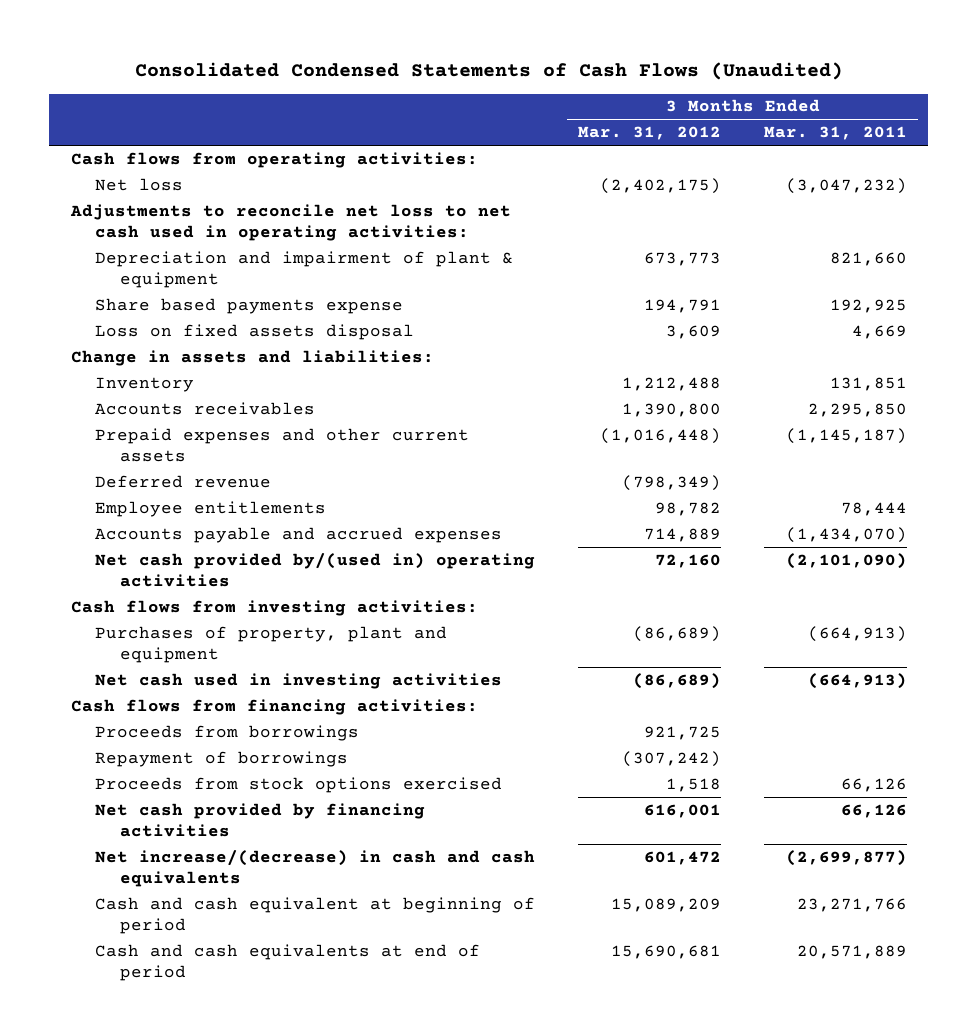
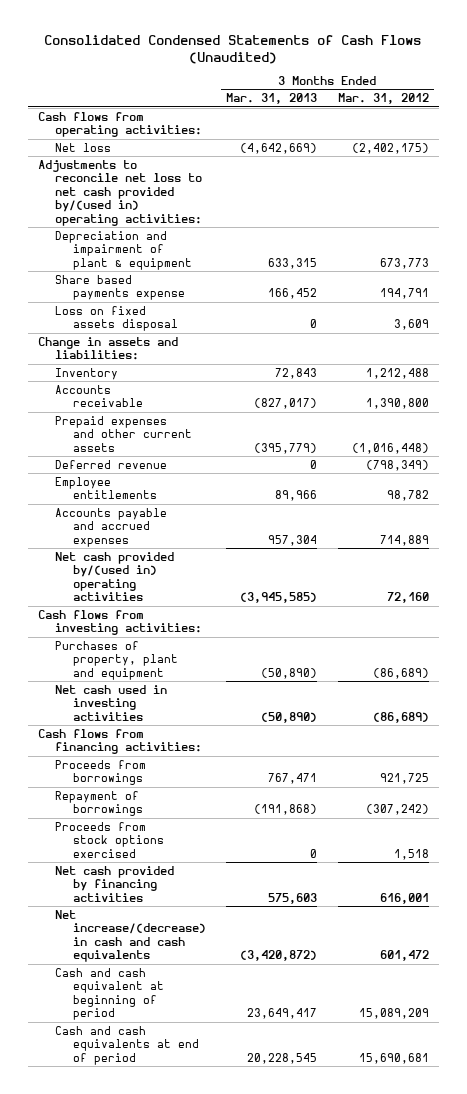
[764,126,908,141] Mar. 31, 2011 -> none
none -> [226,93,318,105] Mar. 31, 2013
[69,203,511,241] Adjustments to reconcile net loss to net cash used in operating activities: -> [38,159,203,226] Adjustments to reconcile net loss to net cash provided by/(used in) operating activities:
[95,401,316,415] Accounts receivables -> [55,384,143,408] Accounts receivable

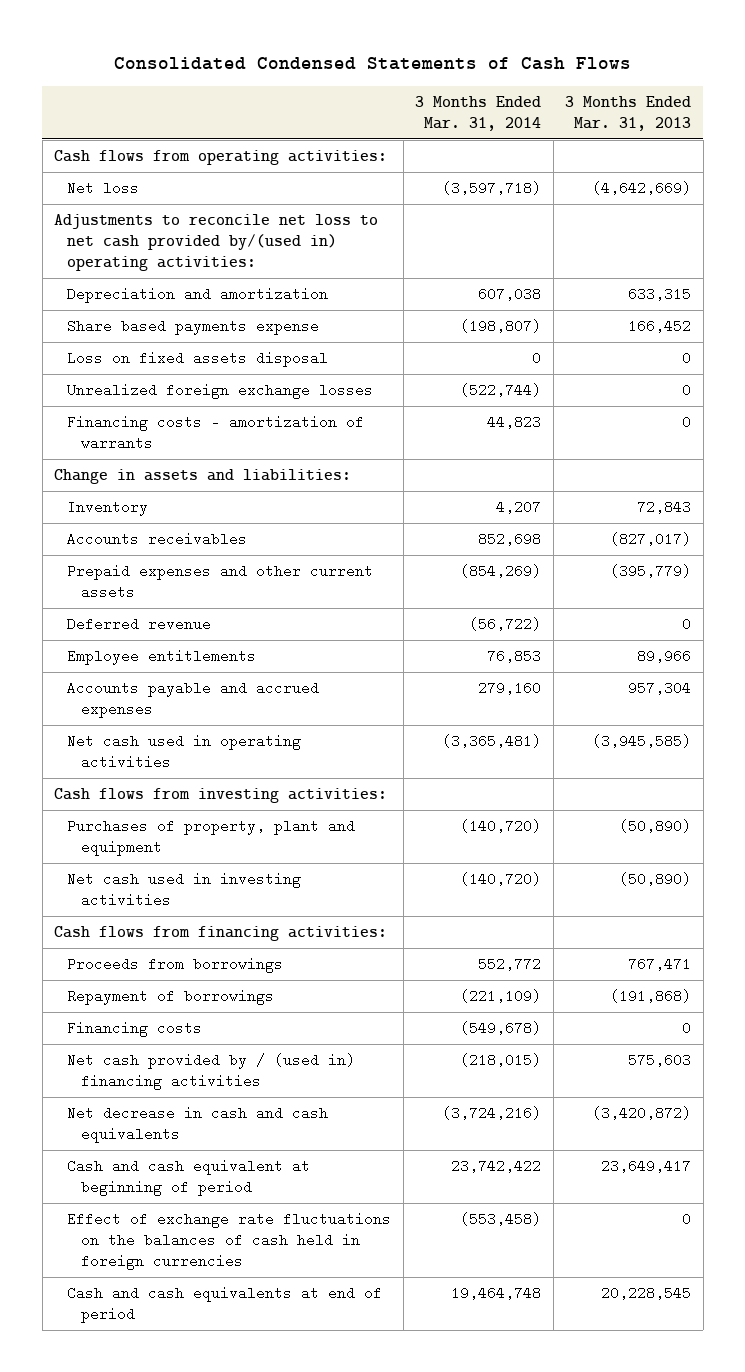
[44,34,422,64] Consolidated Condensed Statements of Cash Flows (Unaudited) -> [113,56,631,70] Consolidated Condensed Statements of Cash Flows
[337,93,429,105] Mar. 31, 2012 -> none
none -> [415,95,542,131] 3 Months Ended Mar. 31, 2014
[55,230,192,270] Depreciation and impairment of plant & equipment -> [67,287,329,304] Depreciation and amortization
none -> [67,383,374,400] Unrealized foreign exchange losses
none -> [67,415,365,451] Financing costs - amortization of warrants
[55,384,143,408] Accounts receivable -> [67,532,248,547] Accounts receivables
[55,551,175,602] Net cash provided by/(used in) operating activities -> [67,734,302,770] Net cash used in operating activities
[55,821,164,858] Proceeds from stock options exercised -> none
none -> [67,1021,203,1038] Financing costs
[55,865,175,902] Net cash provided by financing activities -> [67,1053,356,1091] Net cash provided by / (used in) financing activities
[55,909,206,963] Net increase/(decrease) in cash and cash equivalents -> [67,1106,329,1144] Net decrease in cash and cash equivalents
none -> [67,1212,392,1270] Effect of exchange rate fluctuations on the balances of cash held in foreign currencies

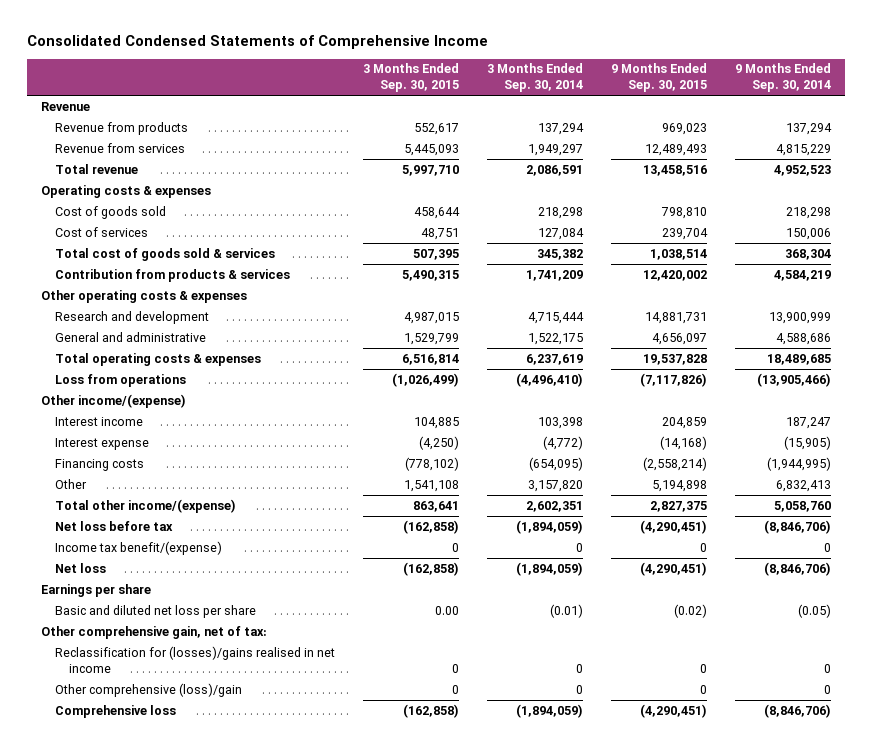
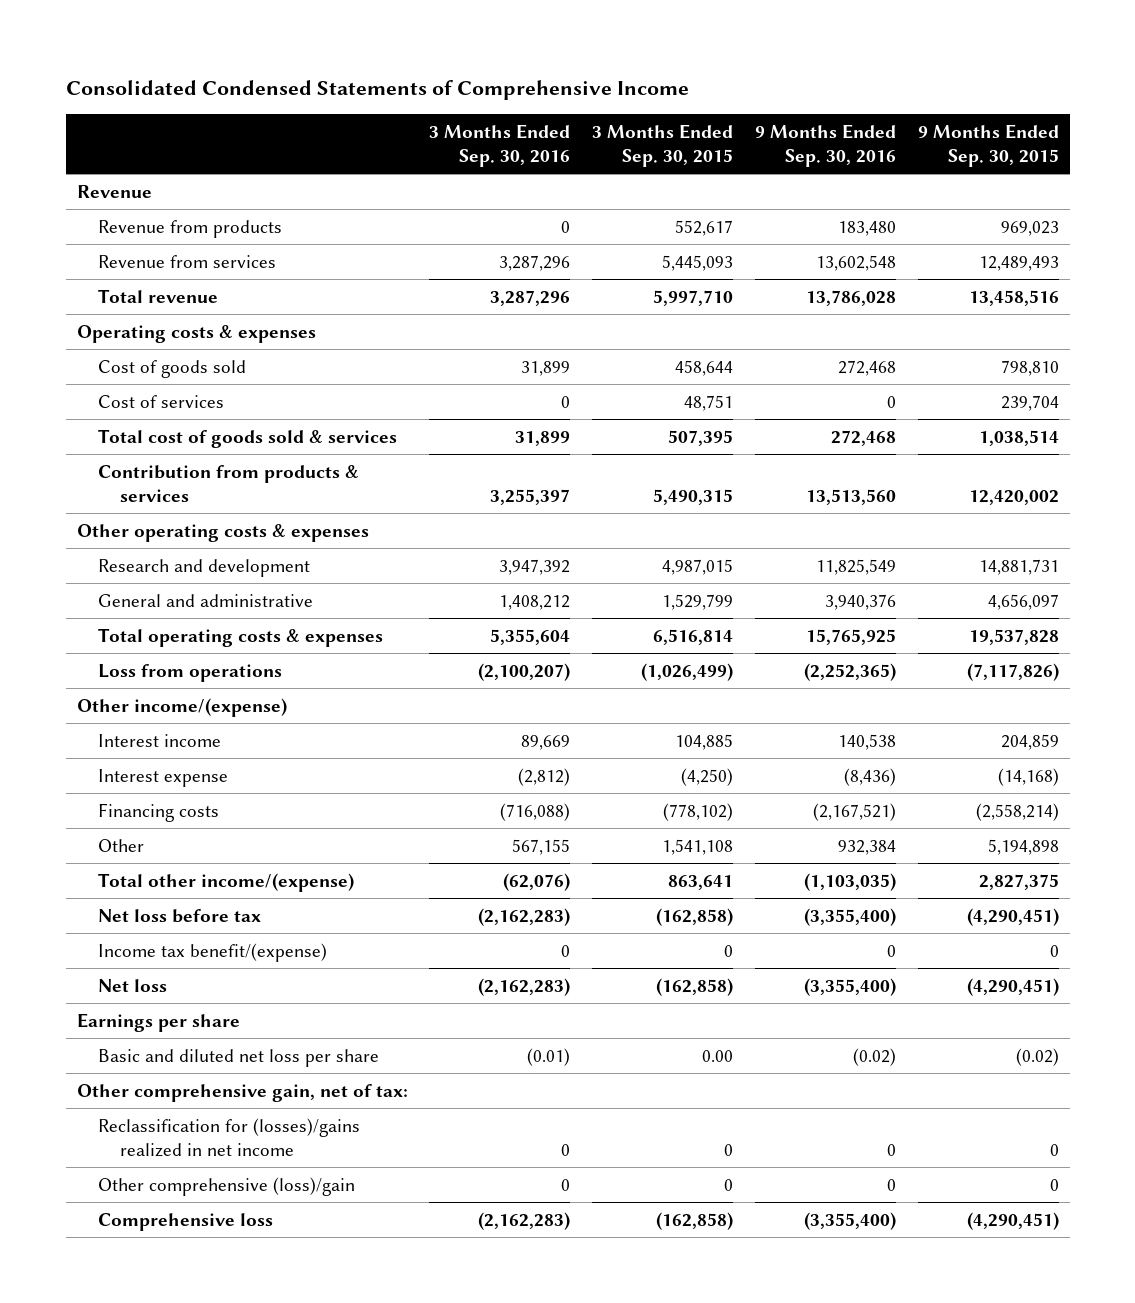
[487,63,584,93] 3 Months Ended Sep. 30, 2014 -> none
[735,63,832,93] 9 Months Ended Sep. 30, 2014 -> none
none -> [429,123,571,167] 3 Months Ended Sep. 30, 2016
none -> [754,123,896,167] 9 Months Ended Sep. 30, 2016
[55,645,336,673] Reclassification for (losses)/gains realised in net income -> [98,1117,361,1157] Reclassification for (losses)/gains realized in net income

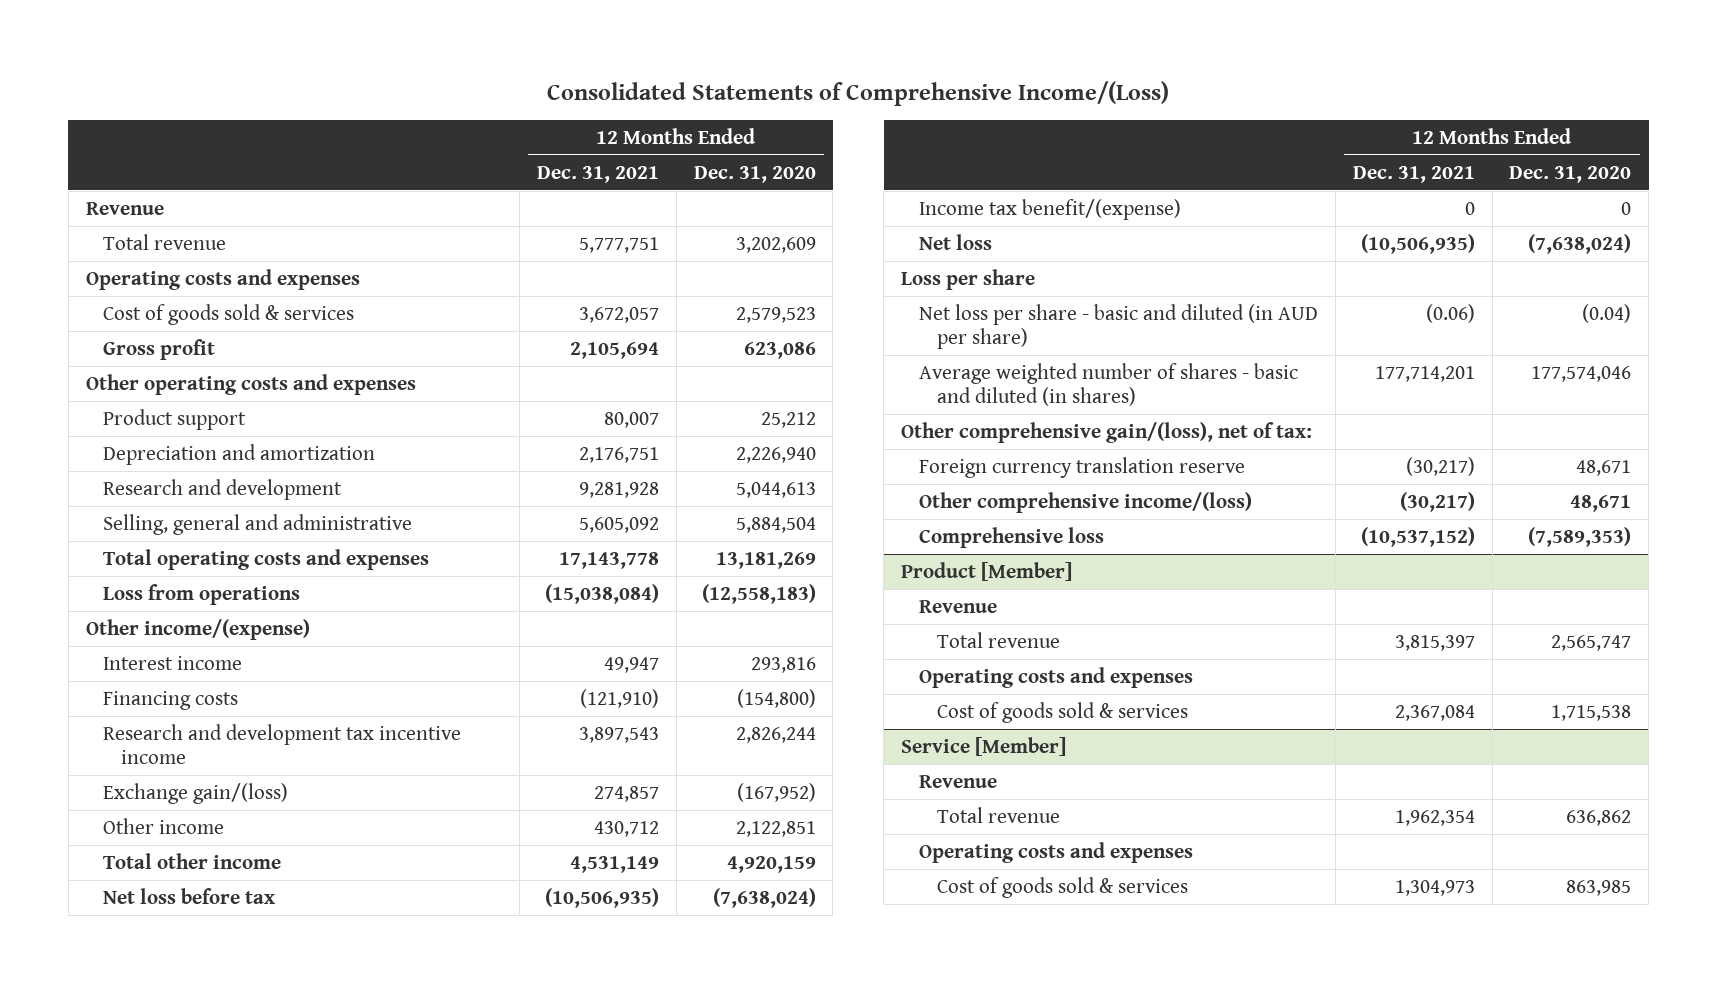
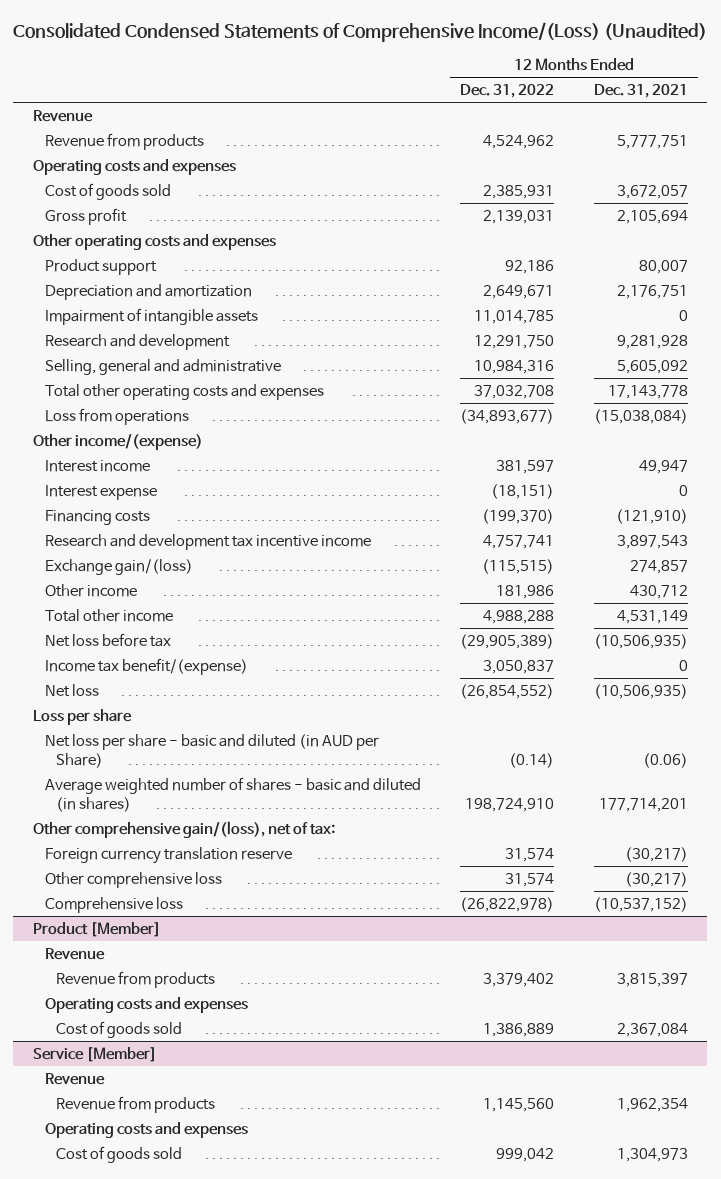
[547,80,1170,106] Consolidated Statements of Comprehensive Income/(Loss) -> [13,21,708,42] Consolidated Condensed Statements of Comprehensive Income/(Loss) (Unaudited)
[693,165,816,183] Dec. 31, 2020 -> none
none -> [460,84,555,99] Dec. 31, 2022
[103,233,227,250] Total revenue -> [44,133,204,151] Revenue from products
[103,303,355,325] Cost of goods sold & services -> [44,183,171,201] Cost of goods sold
none -> [44,308,258,326] Impairment of intangible assets
[103,548,430,570] Total operating costs and expenses -> [44,384,324,401] Total other operating costs and expenses
none -> [44,485,157,501] Interest expense
[919,303,1319,349] Net loss per share - basic and diluted (in AUD per share) -> [44,734,379,768] Net loss per share - basic and diluted (in AUD per Share)
[919,491,1253,513] Other comprehensive income/(loss) -> [44,872,222,889] Other comprehensive loss
[937,631,1061,648] Total revenue -> [55,971,215,989] Revenue from products
[937,701,1189,723] Cost of goods sold & services -> [55,1021,182,1039] Cost of goods sold
[937,806,1061,823] Total revenue -> [55,1096,215,1114] Revenue from products
[937,876,1189,898] Cost of goods sold & services -> [55,1146,182,1164] Cost of goods sold

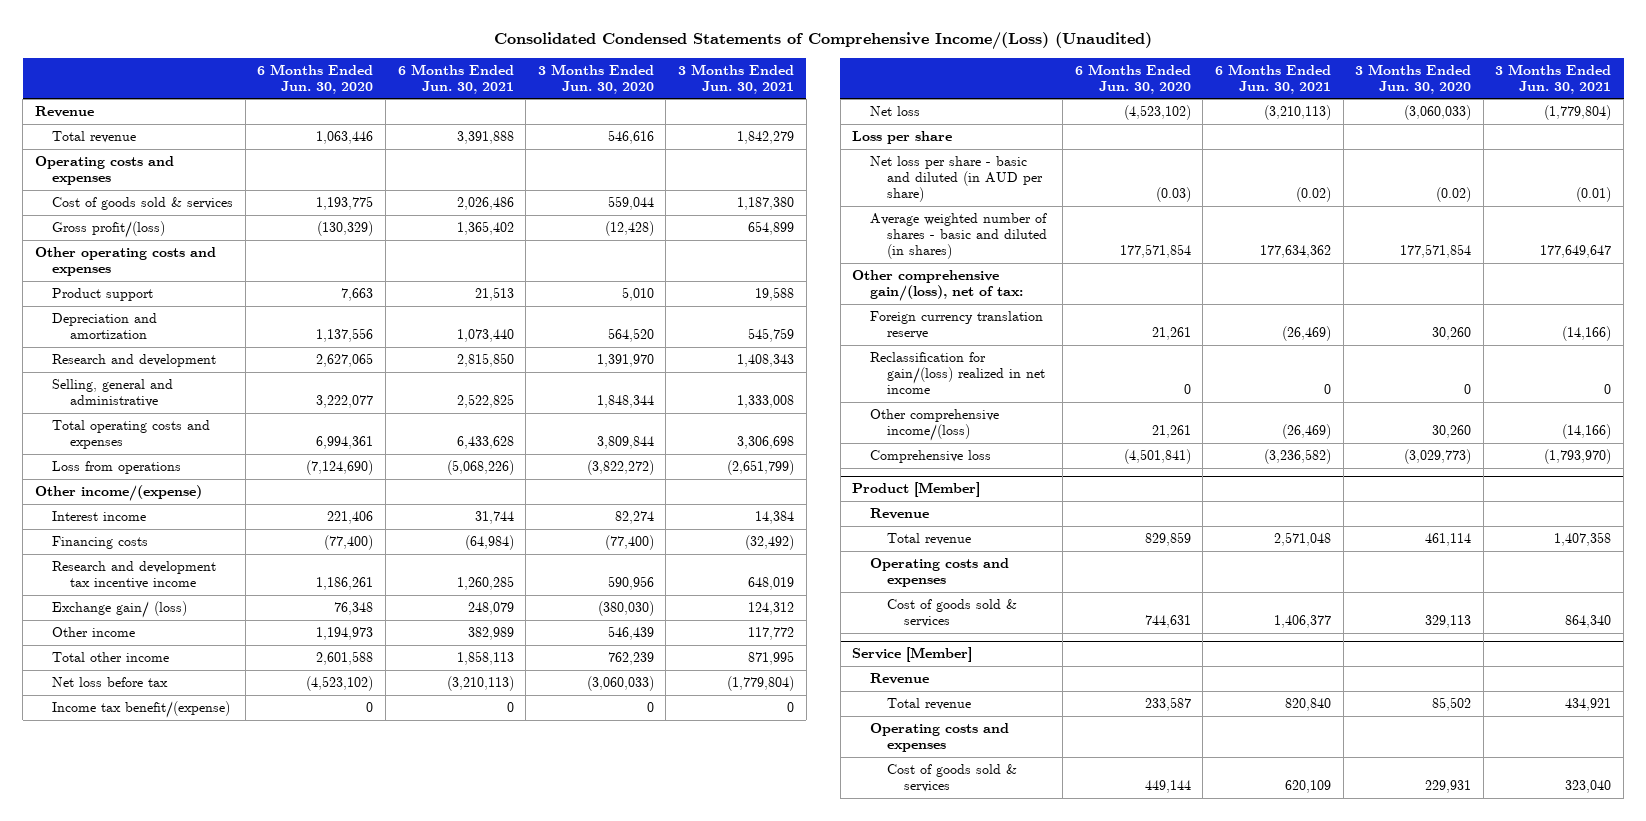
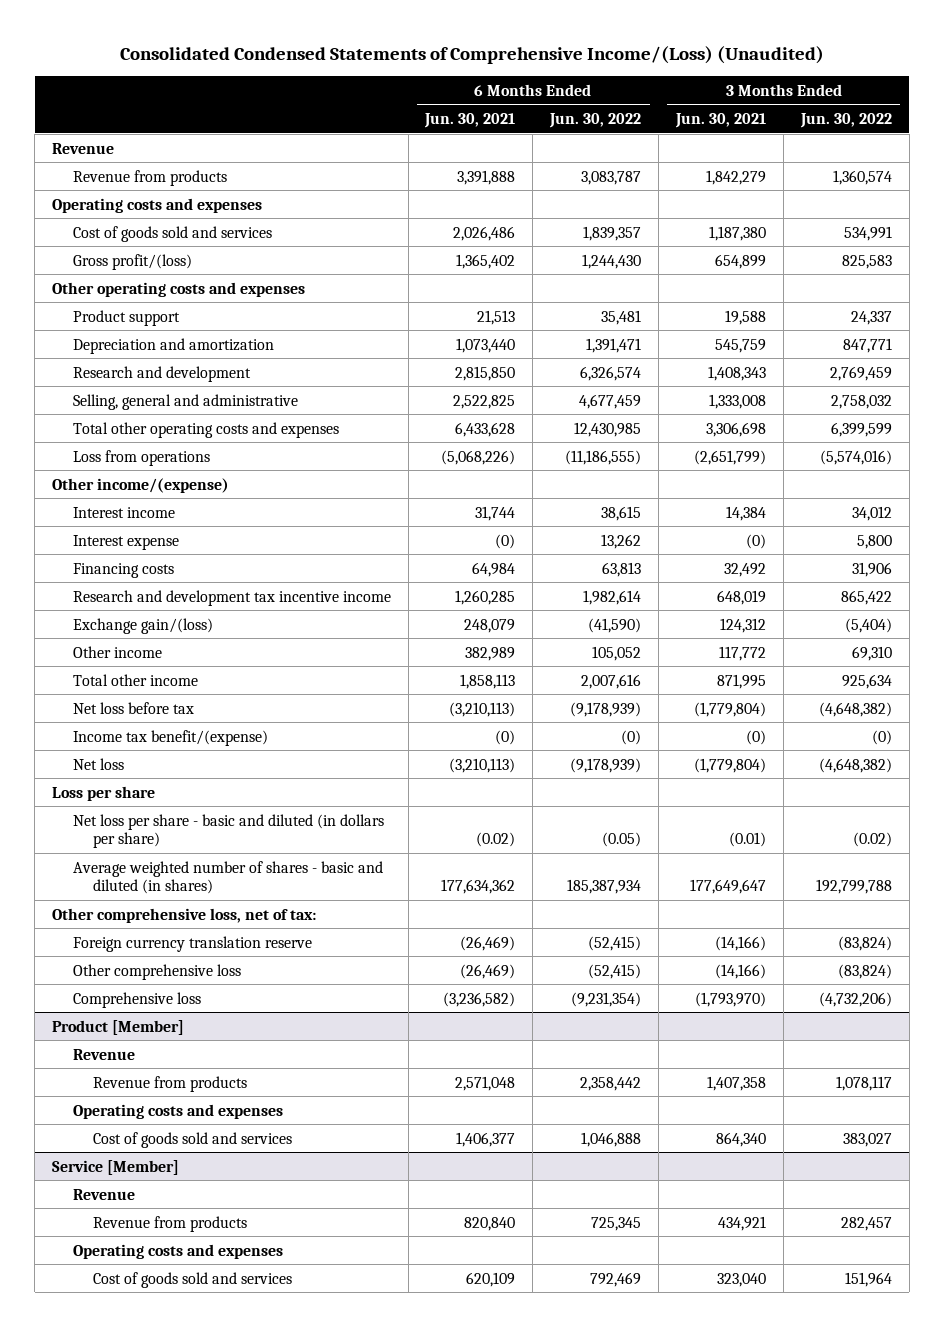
[257,63,374,94] 6 Months Ended Jun. 30, 2020 -> none
[537,63,654,94] 3 Months Ended Jun. 30, 2020 -> none
none -> [549,113,642,129] Jun. 30, 2022
none -> [799,113,892,129] Jun. 30, 2022
[52,130,137,143] Total revenue -> [72,169,227,186] Revenue from products
[52,196,234,210] Cost of goods sold & services -> [72,225,272,242] Cost of goods sold and services
[52,419,211,450] Total operating costs and expenses -> [72,421,339,438] Total other operating costs and expenses
none -> [72,534,179,550] Interest expense
[464,534,514,550] (64,984) -> [472,561,516,577] 64,984
[745,534,795,550] (32,492) -> [723,562,766,577] 32,492
[52,600,188,618] Exchange gain/ (loss) -> [72,617,213,634] Exchange gain/(loss)
[506,701,514,712] 0 -> [495,729,516,745] (0)
[787,701,795,712] 0 -> [745,729,766,745] (0)
[869,155,1043,203] Net loss per share - basic and diluted (in AUD per share) -> [72,813,384,849] Net loss per share - basic and diluted (in dollars per share)
[852,269,1023,302] Other comprehensive gain/(loss), net of tax: -> [52,907,317,923] Other comprehensive loss, net of tax:
[869,351,1045,395] Reclassification for gain/(loss) realized in net income -> none
[869,408,999,442] Other comprehensive income/(loss) -> [72,963,241,980] Other comprehensive loss
[886,532,971,545] Total revenue -> [93,1075,248,1092] Revenue from products
[886,598,1017,628] Cost of goods sold & services -> [93,1131,293,1148] Cost of goods sold and services
[886,697,971,710] Total revenue -> [93,1215,248,1232] Revenue from products
[886,763,1017,793] Cost of goods sold & services -> [93,1271,293,1288] Cost of goods sold and services

